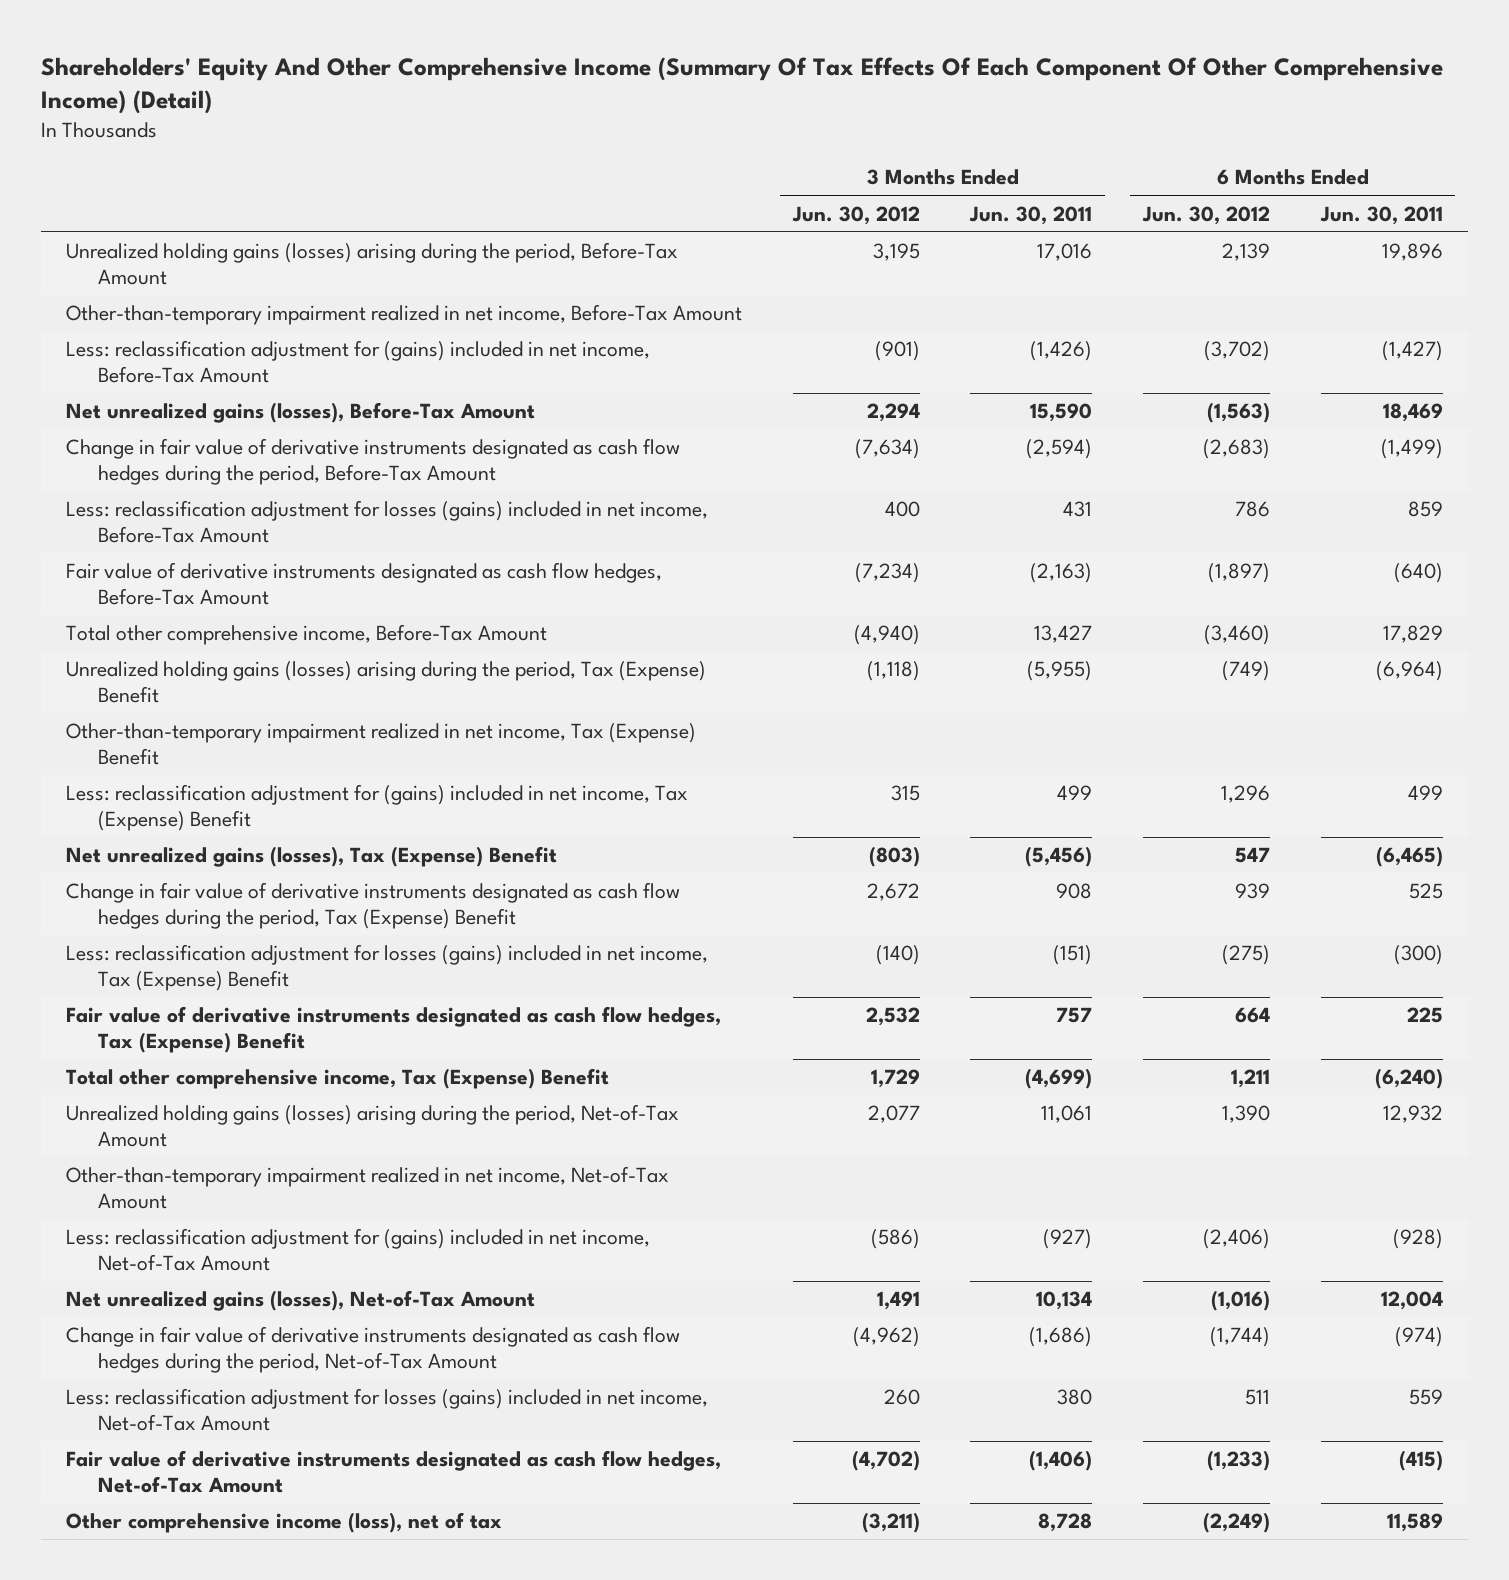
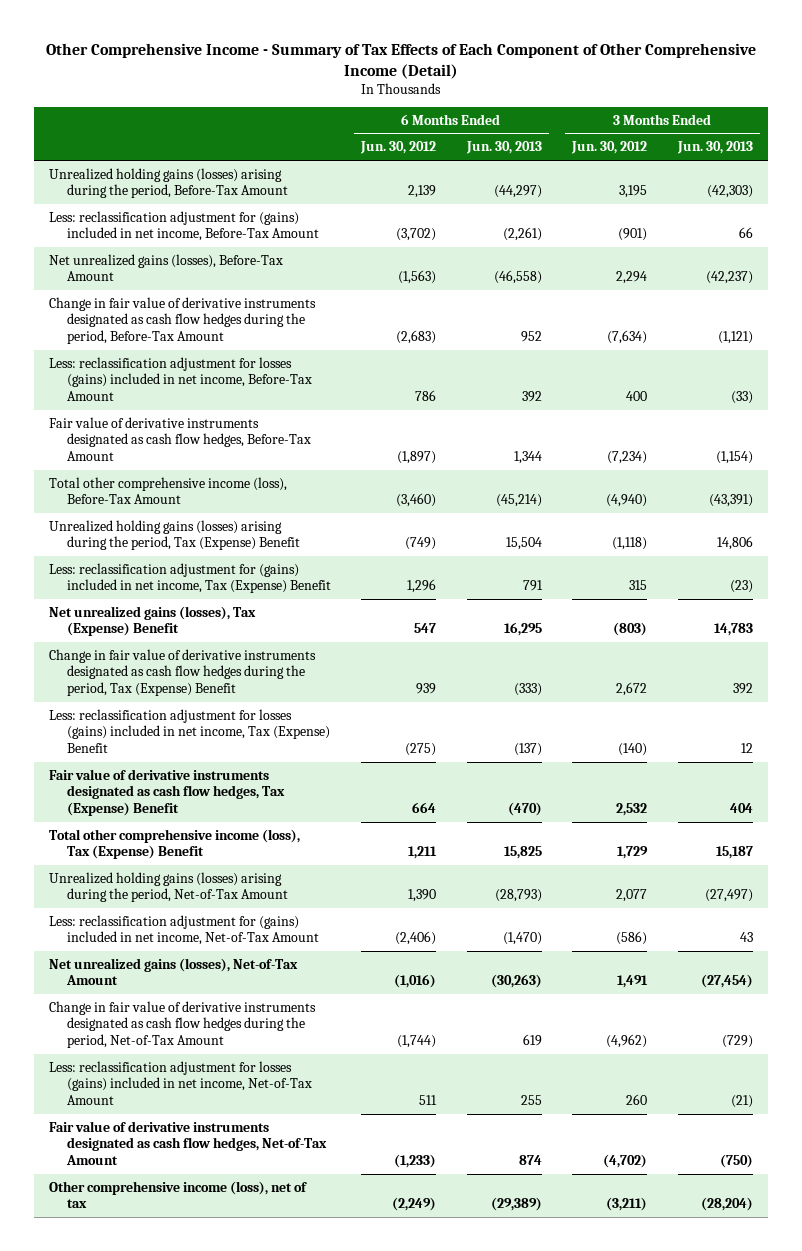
[40,56,1443,115] Shareholders' Equity And Other Comprehensive Income (Summary Of Tax Effects Of Each Component Of Other Comprehensive Income) (Detail) -> [45,42,756,79] Other Comprehensive Income - Summary of Tax Effects of Each Component of Other Comprehensive Income (Detail)
[969,205,1093,225] Jun. 30, 2011 -> none
[1319,205,1443,225] Jun. 30, 2011 -> none
none -> [465,141,542,155] Jun. 30, 2013
none -> [676,141,753,155] Jun. 30, 2013
[66,304,743,326] Other-than-temporary impairment realized in net income, Before-Tax Amount -> none
[66,624,548,646] Total other comprehensive income, Before-Tax Amount -> [49,476,288,505] Total other comprehensive income (loss), Before-Tax Amount
[66,723,697,766] Other-than-temporary impairment realized in net income, Tax (Expense) Benefit -> none
[66,1068,610,1090] Total other comprehensive income, Tax (Expense) Benefit -> [49,828,301,860] Total other comprehensive income (loss), Tax (Expense) Benefit
[66,1166,670,1210] Other-than-temporary impairment realized in net income, Net-of-Tax Amount -> none

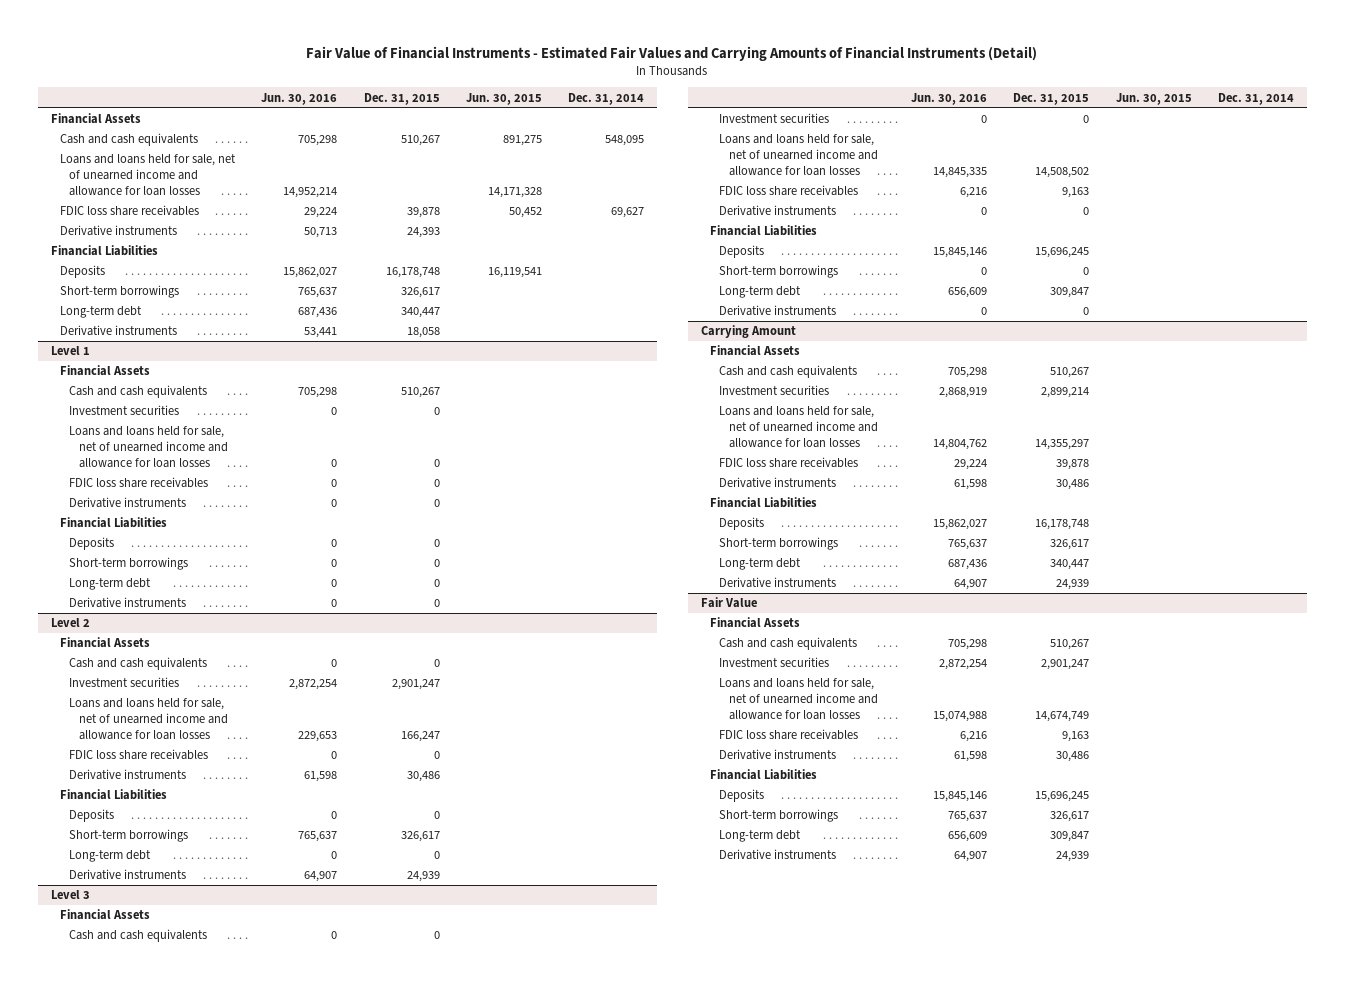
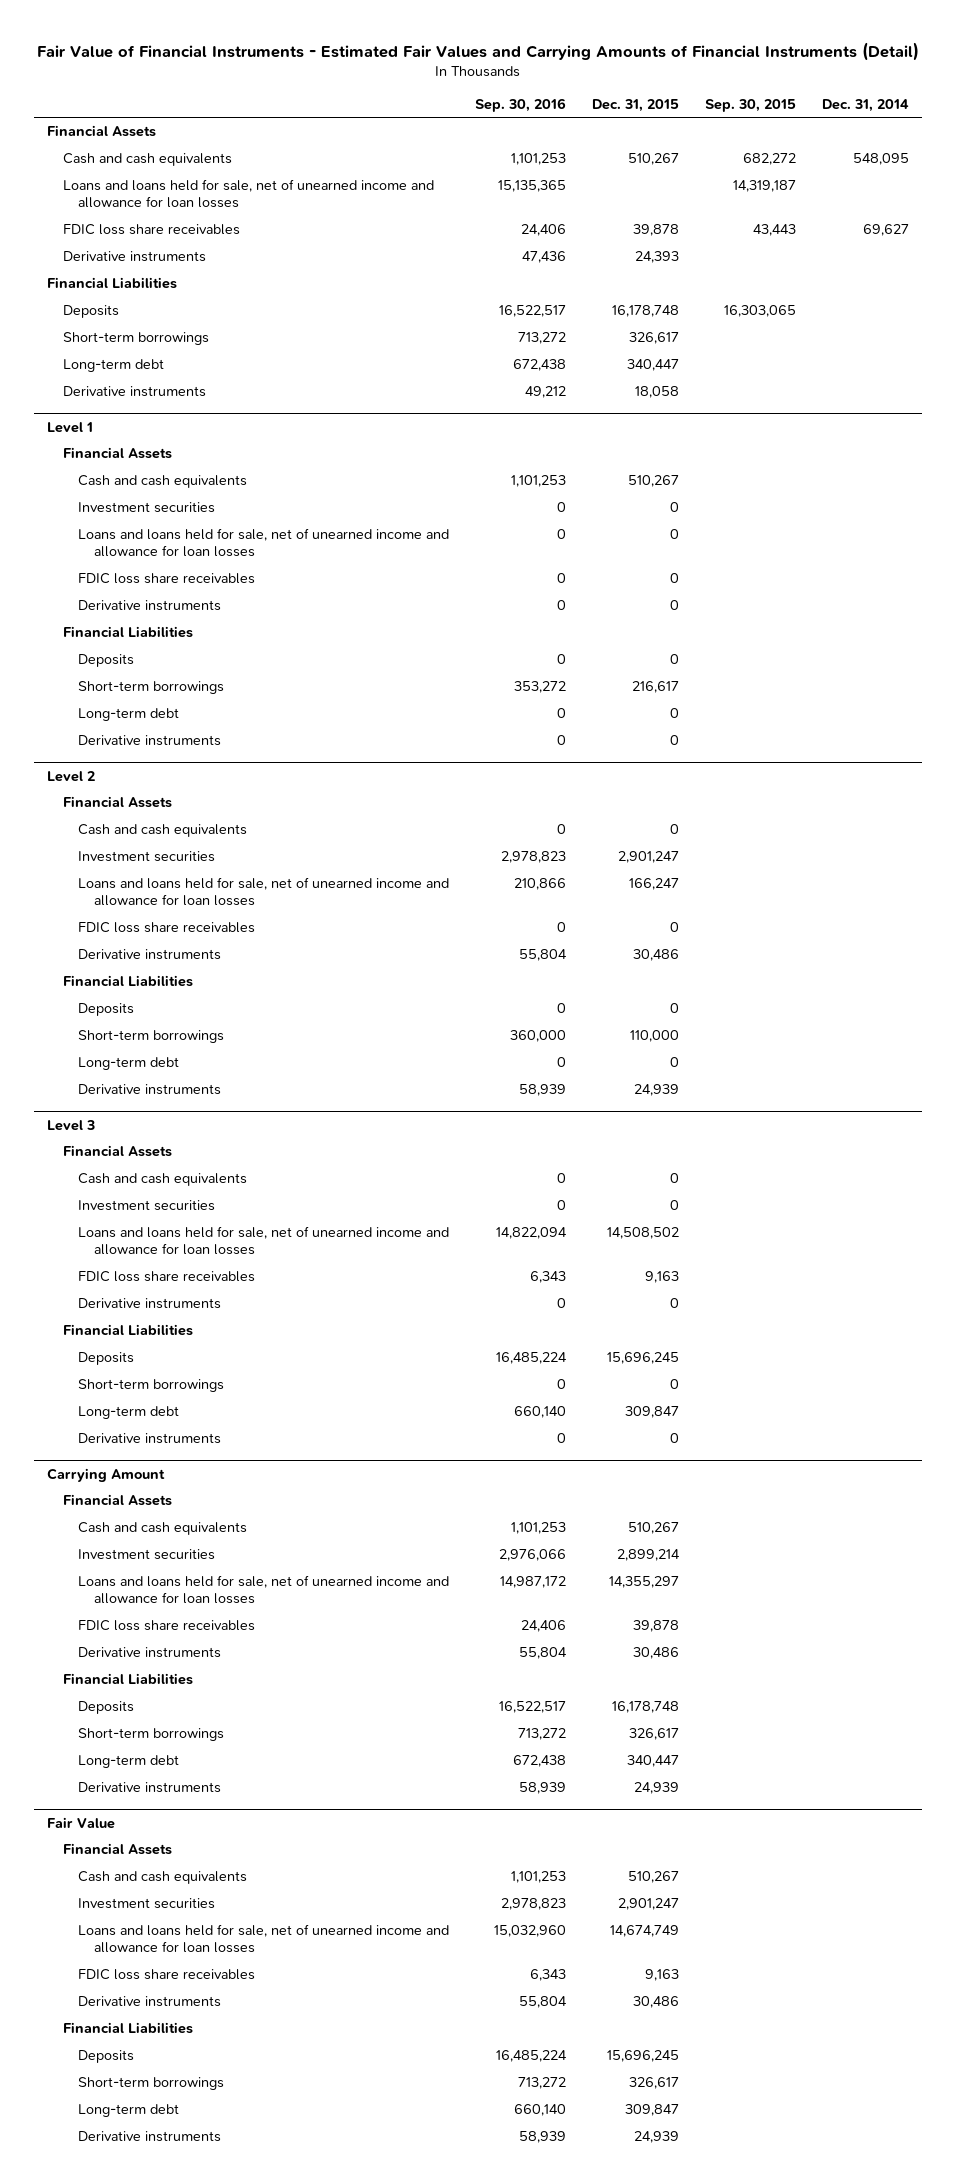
[261,92,338,105] Jun. 30, 2016 -> none
[465,92,542,105] Jun. 30, 2015 -> none
none -> [475,98,567,113] Sep. 30, 2016
none -> [704,99,796,113] Sep. 30, 2015
[433,559,440,568] 0 -> [632,681,680,694] 216,617
[400,831,440,843] 326,617 -> [630,1030,680,1043] 110,000

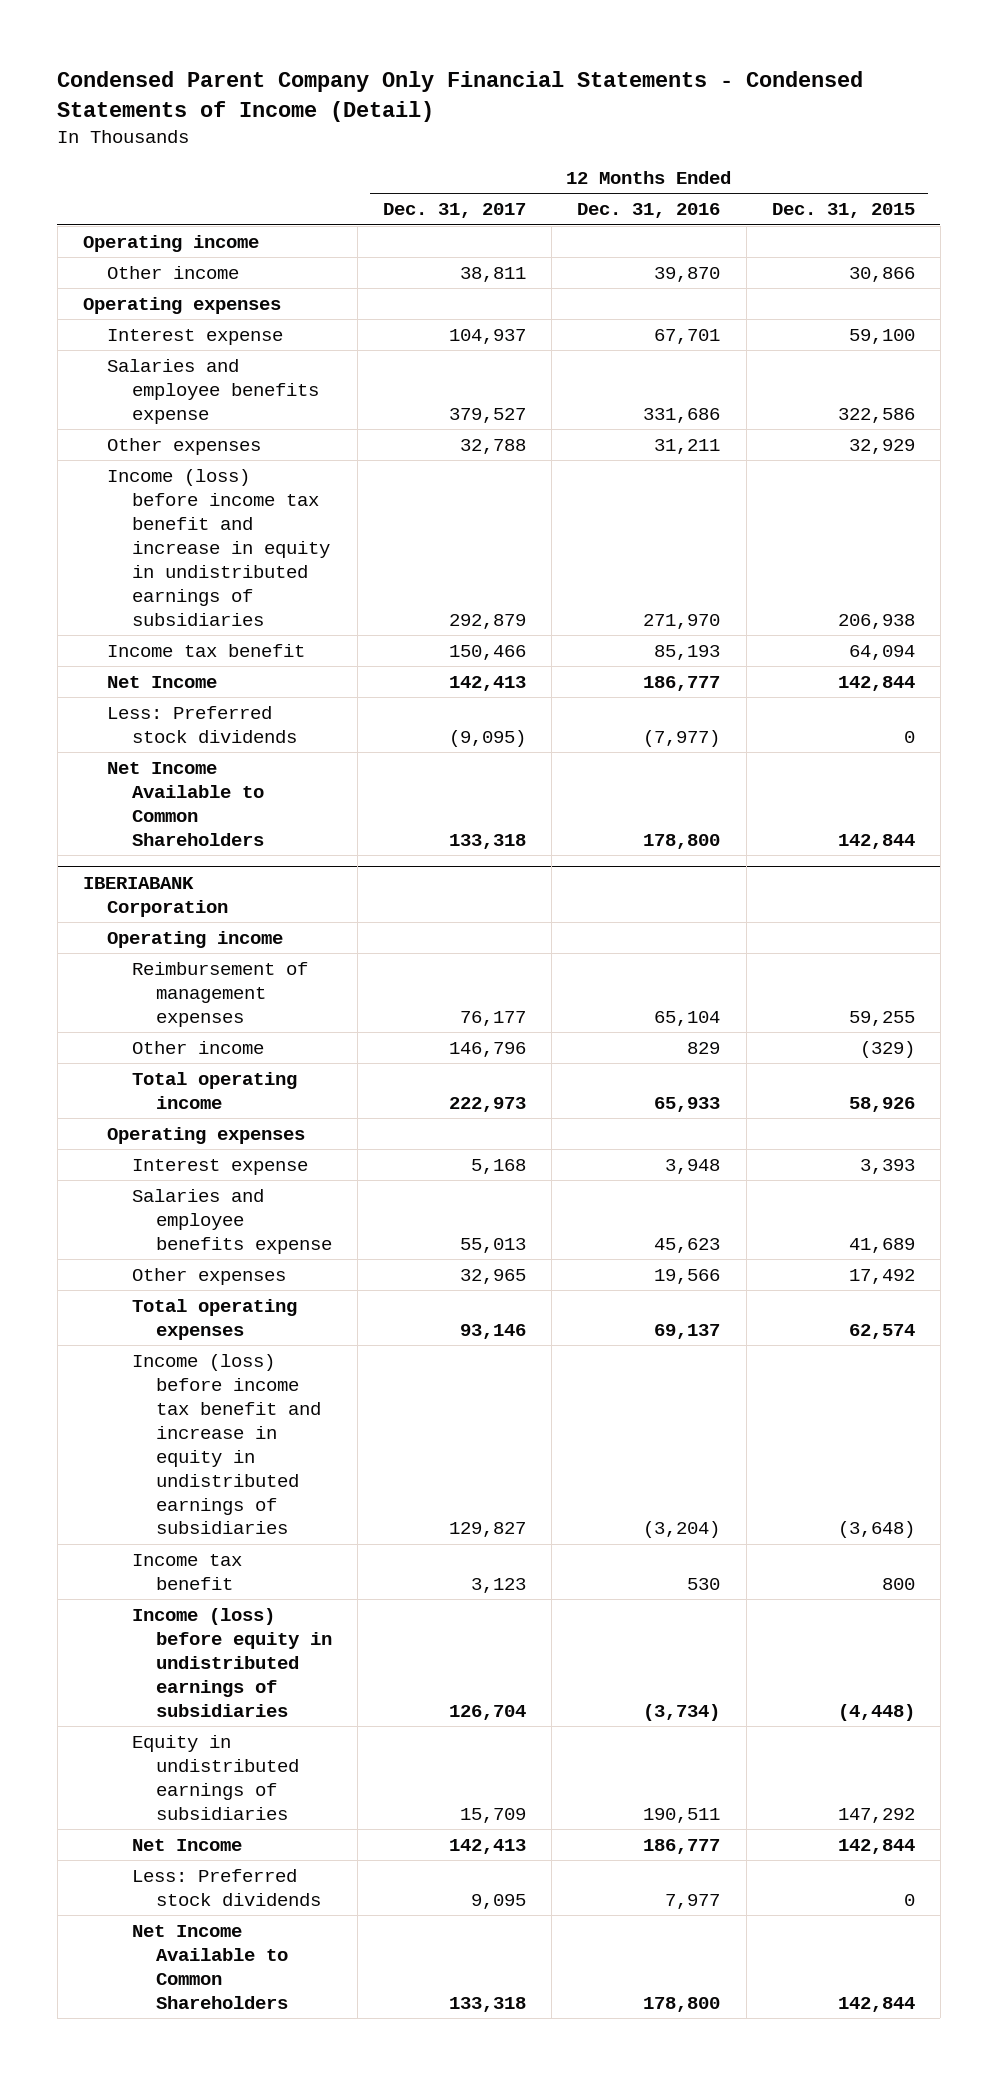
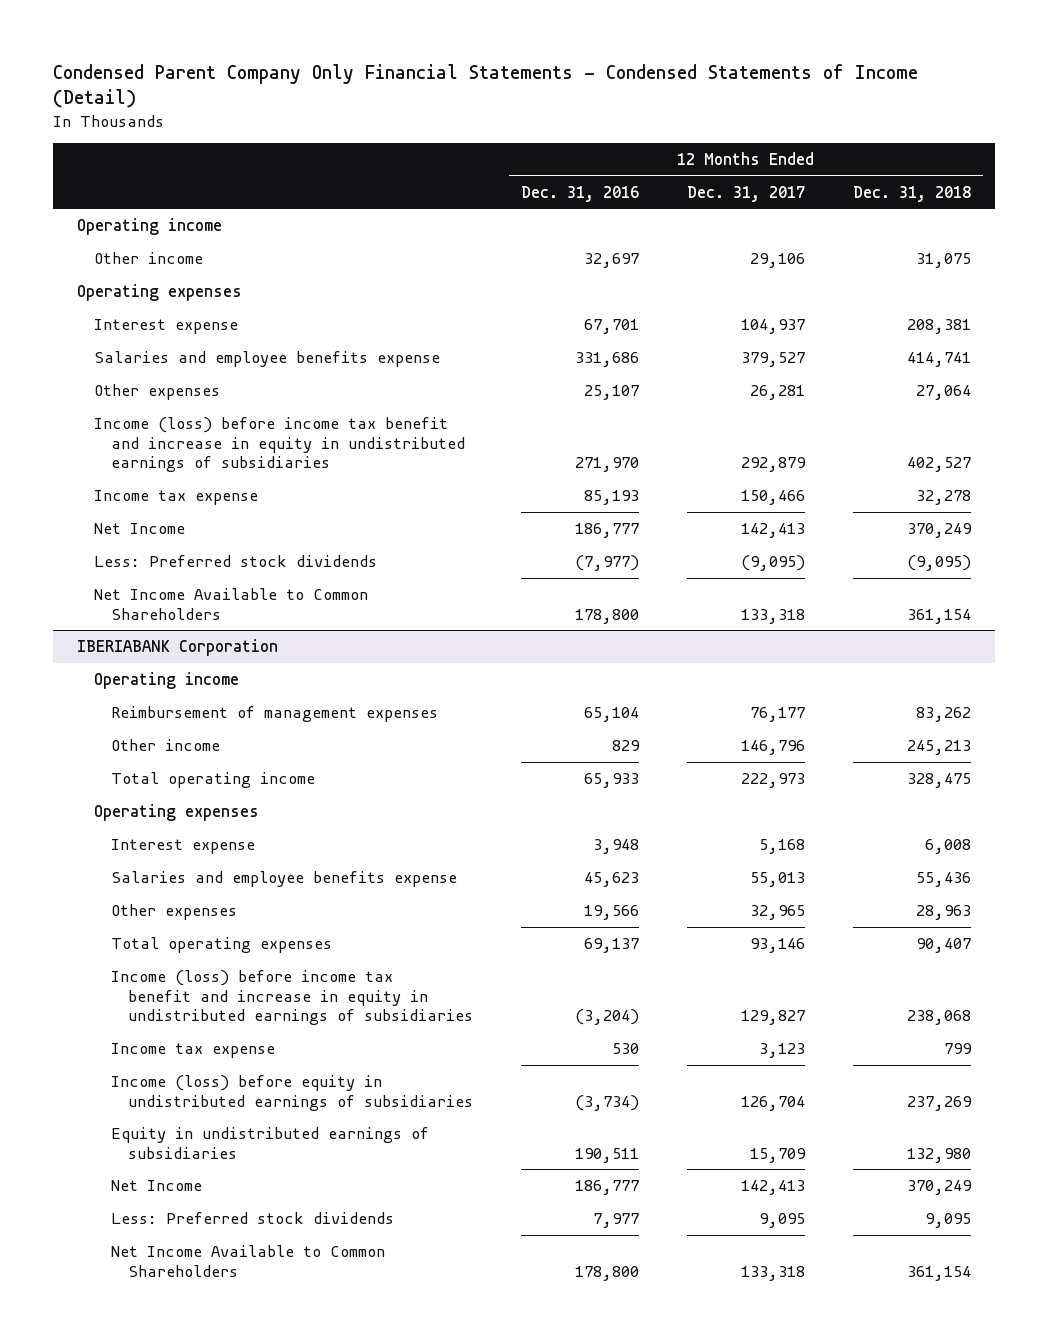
[771,203,915,219] Dec. 31, 2015 -> none
none -> [853,185,972,202] Dec. 31, 2018
[460,266,527,282] 38,811 -> [750,252,806,268] 29,106
[654,266,721,282] 39,870 -> [584,252,640,268] 32,697
[460,438,527,454] 32,788 -> [750,384,806,400] 26,281
[654,438,721,454] 31,211 -> [584,384,640,400] 25,107
[107,643,306,657] Income tax benefit -> [94,489,259,505] Income tax expense
[131,1553,242,1590] Income tax benefit -> [111,1042,276,1058] Income tax expense

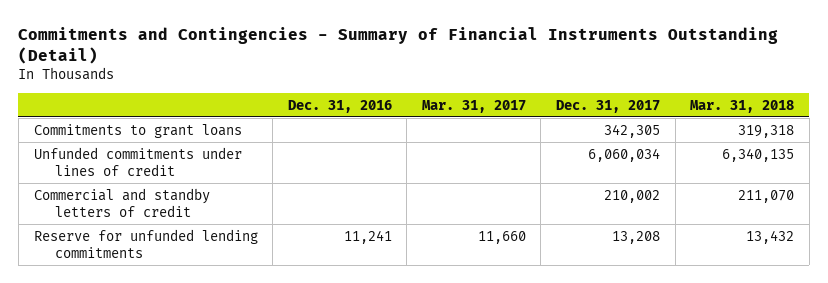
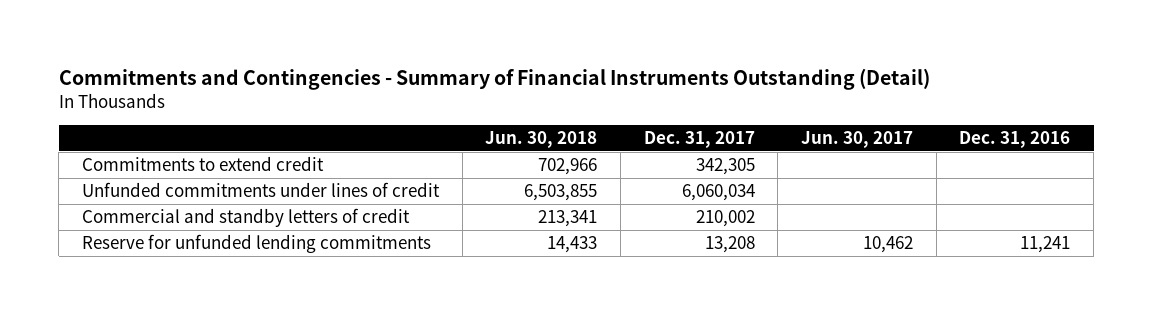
[421,99,526,113] Mar. 31, 2017 -> none
[690,99,795,113] Mar. 31, 2018 -> none
none -> [485,130,598,148] Jun. 30, 2018
none -> [801,130,914,148] Jun. 30, 2017
[33,123,242,138] Commitments to grant loans -> [81,156,324,172] Commitments to extend credit

